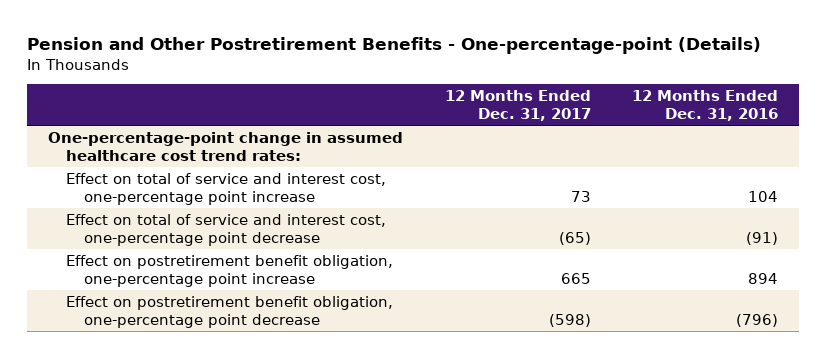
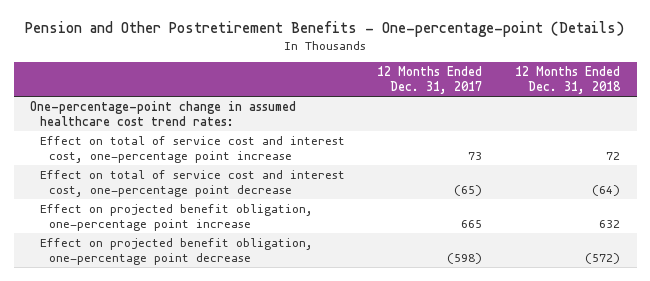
[632,90,779,122] 12 Months Ended Dec. 31, 2016 -> none
none -> [515,65,622,95] 12 Months Ended Dec. 31, 2018
[65,172,386,205] Effect on total of service and interest cost, one-percentage point increase -> [39,135,345,163] Effect on total of service cost and interest cost, one-percentage point increase
[65,213,386,246] Effect on total of service and interest cost, one-percentage point decrease -> [39,169,345,197] Effect on total of service cost and interest cost, one-percentage point decrease
[65,254,393,287] Effect on postretirement benefit obligation, one-percentage point increase -> [39,203,313,231] Effect on projected benefit obligation, one-percentage point increase
[65,295,393,328] Effect on postretirement benefit obligation, one-percentage point decrease -> [39,237,313,265] Effect on projected benefit obligation, one-percentage point decrease

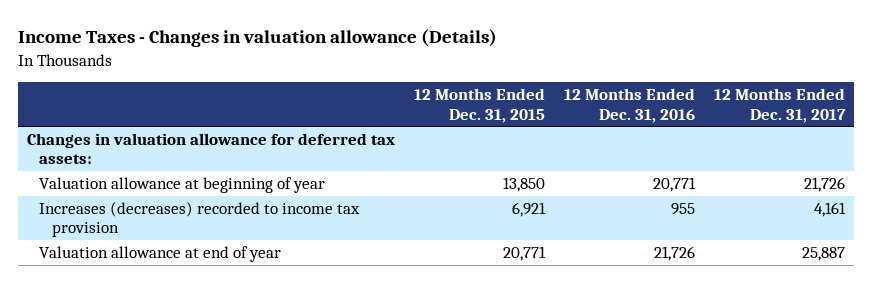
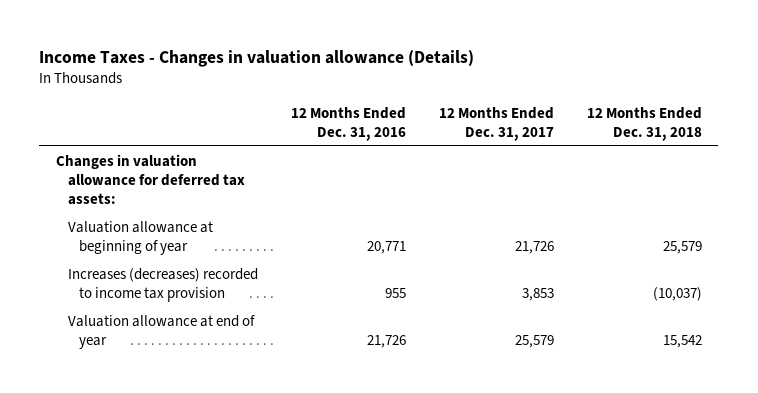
[413,88,545,123] 12 Months Ended Dec. 31, 2015 -> none
none -> [586,106,702,141] 12 Months Ended Dec. 31, 2018
[813,202,846,218] 4,161 -> [521,287,554,301] 3,853
[801,247,845,262] 25,887 -> [514,334,554,348] 25,579

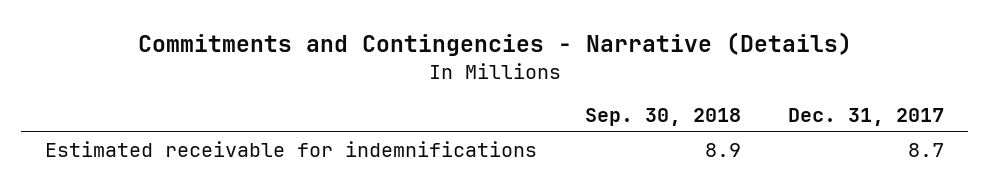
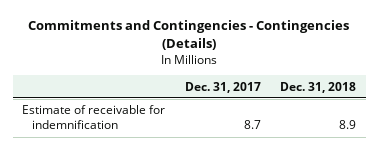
[137,31,852,56] Commitments and Contingencies - Narrative (Details) -> [28,20,350,51] Commitments and Contingencies - Contingencies (Details)
[584,108,741,127] Sep. 30, 2018 -> none
none -> [280,81,357,93] Dec. 31, 2018
[44,140,537,157] Estimated receivable for indemnifications -> [22,105,166,130] Estimate of receivable for indemnification

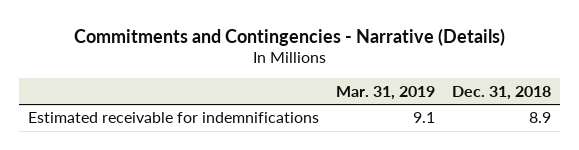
[28,20,350,51] Commitments and Contingencies - Contingencies (Details) -> [73,27,505,46] Commitments and Contingencies - Narrative (Details)
[184,81,261,93] Dec. 31, 2017 -> none
none -> [336,85,436,100] Mar. 31, 2019
[22,105,166,130] Estimate of receivable for indemnification -> [27,112,319,124] Estimated receivable for indemnifications

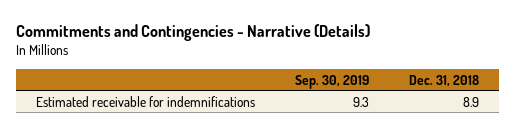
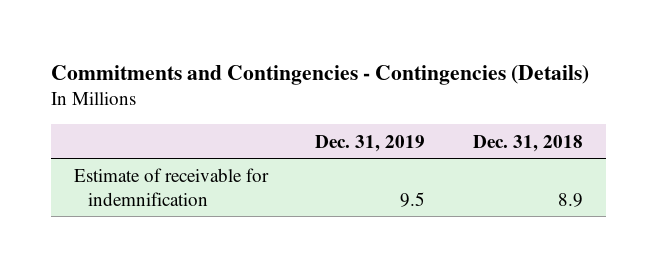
[15,23,370,41] Commitments and Contingencies - Narrative (Details) -> [50,64,589,85] Commitments and Contingencies - Contingencies (Details)
[294,74,369,89] Sep. 30, 2019 -> none
none -> [315,134,426,152] Dec. 31, 2019
[35,95,255,107] Estimated receivable for indemnifications -> [74,168,270,206] Estimate of receivable for indemnification

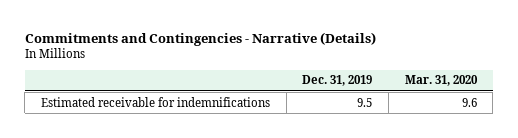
[50,64,589,85] Commitments and Contingencies - Contingencies (Details) -> [24,31,376,46] Commitments and Contingencies - Narrative (Details)
[472,134,583,152] Dec. 31, 2018 -> none
none -> [404,75,478,87] Mar. 31, 2020
[74,168,270,206] Estimate of receivable for indemnification -> [41,96,271,107] Estimated receivable for indemnifications

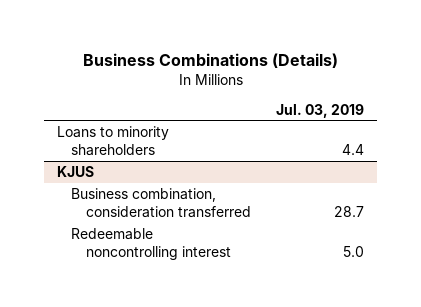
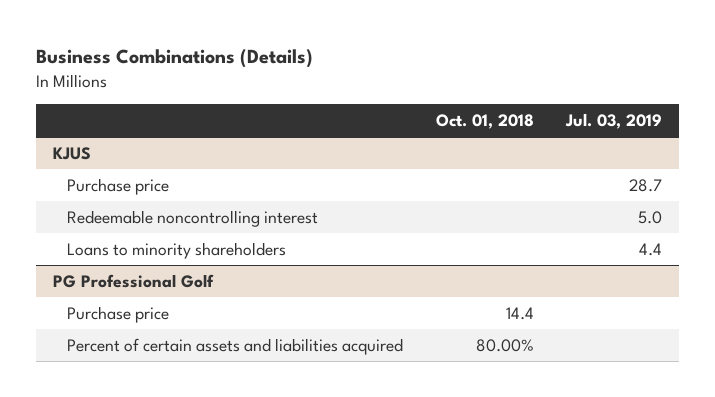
none -> [435,113,534,129] Oct. 01, 2018
[56,126,169,156] Loans to minority shareholders -> none
[71,188,252,218] Business combination, consideration transferred -> [66,177,169,195] Purchase price
none -> [66,241,286,259] Loans to minority shareholders
none -> [52,273,214,288] PG Professional Golf
none -> [66,305,169,323] Purchase price
none -> [66,337,403,355] Percent of certain assets and liabilities acquired

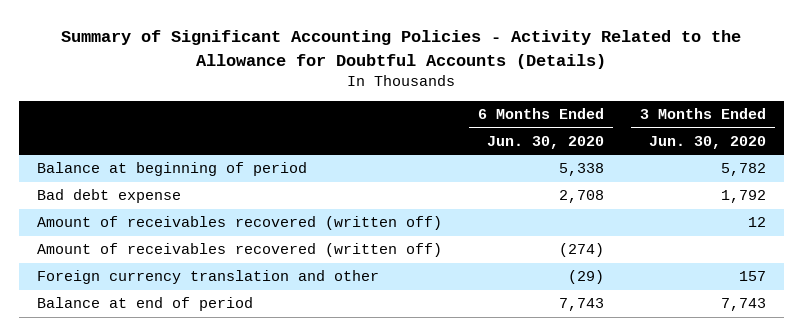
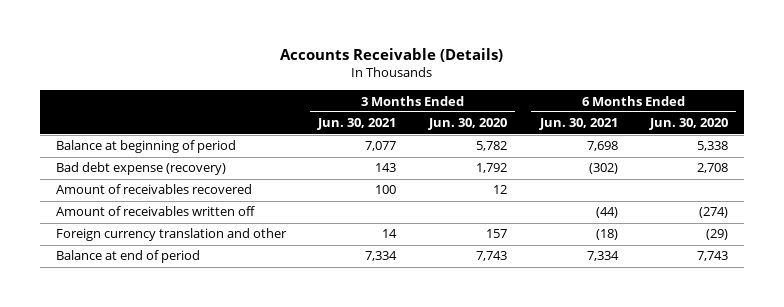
[61,30,742,69] Summary of Significant Accounting Policies - Activity Related to the Allowance for Doubtful Accounts (Details) -> [280,47,504,62] Accounts Receivable (Details)
none -> [317,118,397,131] Jun. 30, 2021
none -> [538,118,618,131] Jun. 30, 2021
[37,189,182,204] Bad debt expense -> [55,162,226,176] Bad debt expense (recovery)
[37,216,443,231] Amount of receivables recovered (written off) -> [55,184,252,195] Amount of receivables recovered
[37,243,443,258] Amount of receivables recovered (written off) -> [55,206,255,217] Amount of receivables written off

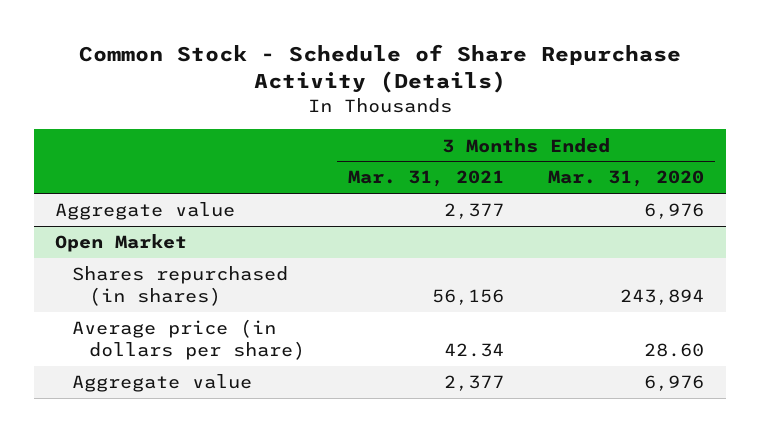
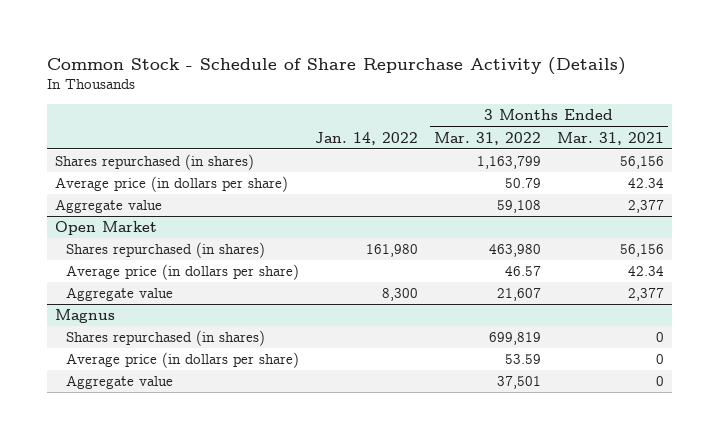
[547,170,704,188] Mar. 31, 2020 -> none
none -> [315,131,419,145] Jan. 14, 2022
none -> [434,131,542,145] Mar. 31, 2022
none -> [55,154,255,171] Shares repurchased (in shares)
none -> [55,176,289,193] Average price (in dollars per share)
none -> [55,309,116,324] Magnus
none -> [66,330,266,347] Shares repurchased (in shares)
none -> [66,352,300,369] Average price (in dollars per share)
none -> [66,375,174,390] Aggregate value

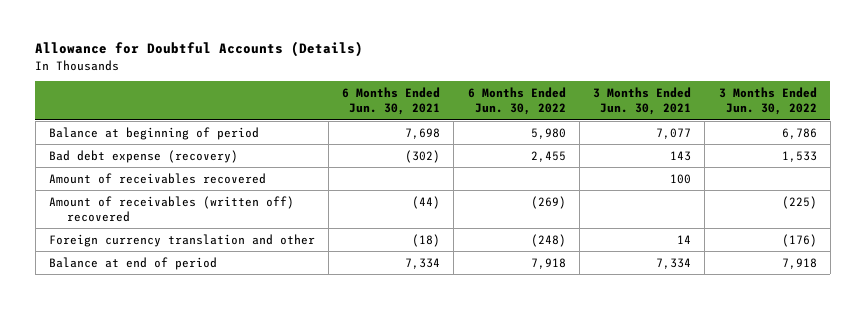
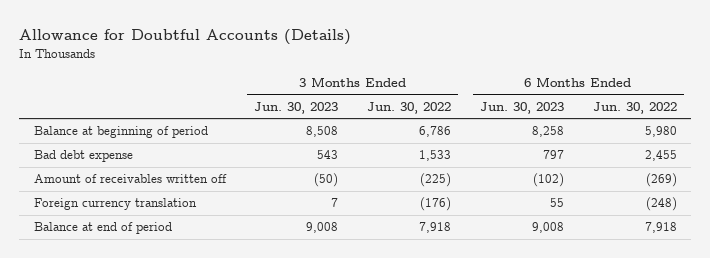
[342,87,441,116] 6 Months Ended Jun. 30, 2021 -> none
[593,87,692,116] 3 Months Ended Jun. 30, 2021 -> none
none -> [254,101,339,114] Jun. 30, 2023
none -> [479,101,564,114] Jun. 30, 2023
[48,172,266,184] Amount of receivables recovered -> none
[48,149,238,163] Bad debt expense (recovery) -> [33,150,133,163] Bad debt expense
[48,195,294,222] Amount of receivables (written off) recovered -> [33,174,227,184] Amount of receivables written off
[48,233,315,247] Foreign currency translation and other -> [33,198,197,211] Foreign currency translation

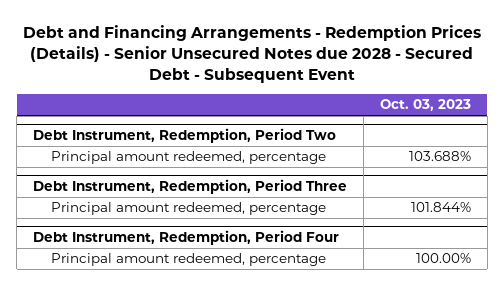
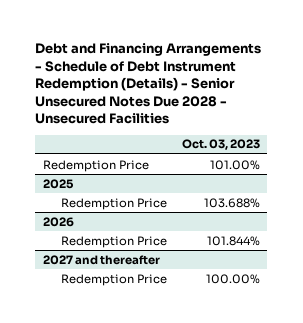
[22,24,481,84] Debt and Financing Arrangements - Redemption Prices (Details) - Senior Unsecured Notes due 2028 - Secured Debt - Subsequent Event -> [35,43,262,125] Debt and Financing Arrangements - Schedule of Debt Instrument Redemption (Details) - Senior Unsecured Notes Due 2028 - Unsecured Facilities
[51,253,327,267] Principal amount redeemed, percentage -> none
none -> [43,159,150,172] Redemption Price
[33,127,337,143] Debt Instrument, Redemption, Period Two -> [43,178,75,189] 2025
[51,151,327,165] Principal amount redeemed, percentage -> [60,197,167,210] Redemption Price
[33,178,348,194] Debt Instrument, Redemption, Period Three -> [43,216,75,227] 2026
[51,202,327,216] Principal amount redeemed, percentage -> [60,235,167,248] Redemption Price
[33,229,340,245] Debt Instrument, Redemption, Period Four -> [43,254,161,265] 2027 and thereafter
none -> [60,273,167,286] Redemption Price

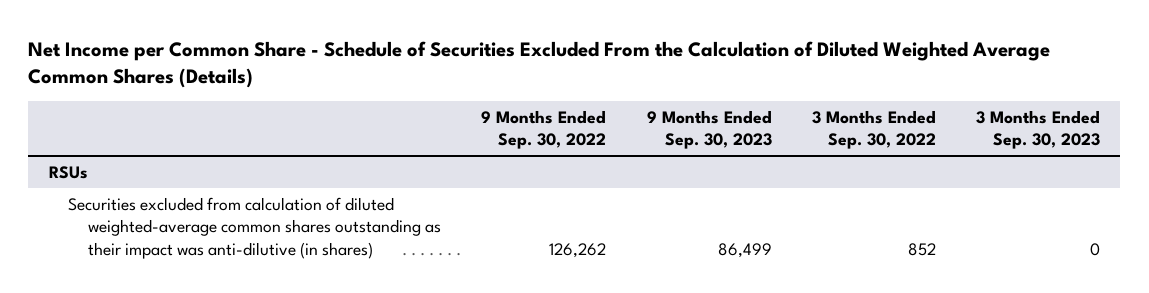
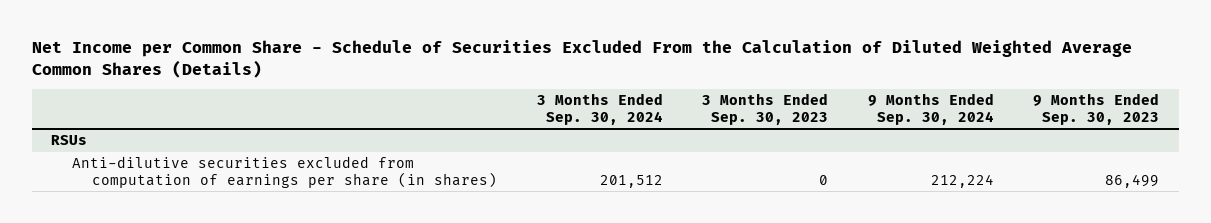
[481,109,607,150] 9 Months Ended Sep. 30, 2022 -> none
[811,109,936,150] 3 Months Ended Sep. 30, 2022 -> none
none -> [536,93,663,126] 3 Months Ended Sep. 30, 2024
none -> [867,93,994,126] 9 Months Ended Sep. 30, 2024
[68,196,442,259] Securities excluded from calculation of diluted weighted-average common shares outstanding as their impact was anti-dilutive (in shares) -> [71,156,498,188] Anti-dilutive securities excluded from computation of earnings per share (in shares)

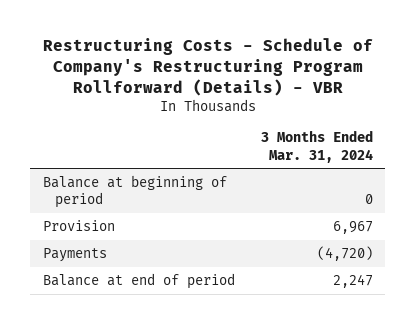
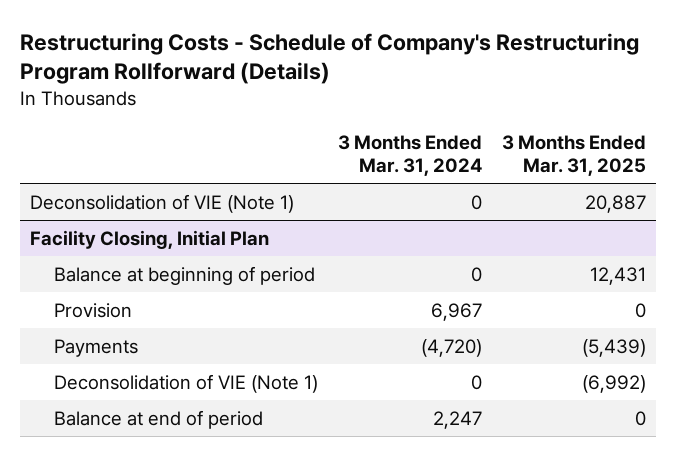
[42,37,373,96] Restructuring Costs - Schedule of Company's Restructuring Program Rollforward (Details) - VBR -> [19,32,639,85] Restructuring Costs - Schedule of Company's Restructuring Program Rollforward (Details)
none -> [502,135,647,176] 3 Months Ended Mar. 31, 2025
none -> [29,194,294,214] Deconsolidation of VIE (Note 1)
none -> [29,230,269,250] Facility Closing, Initial Plan
none -> [54,374,319,394] Deconsolidation of VIE (Note 1)

